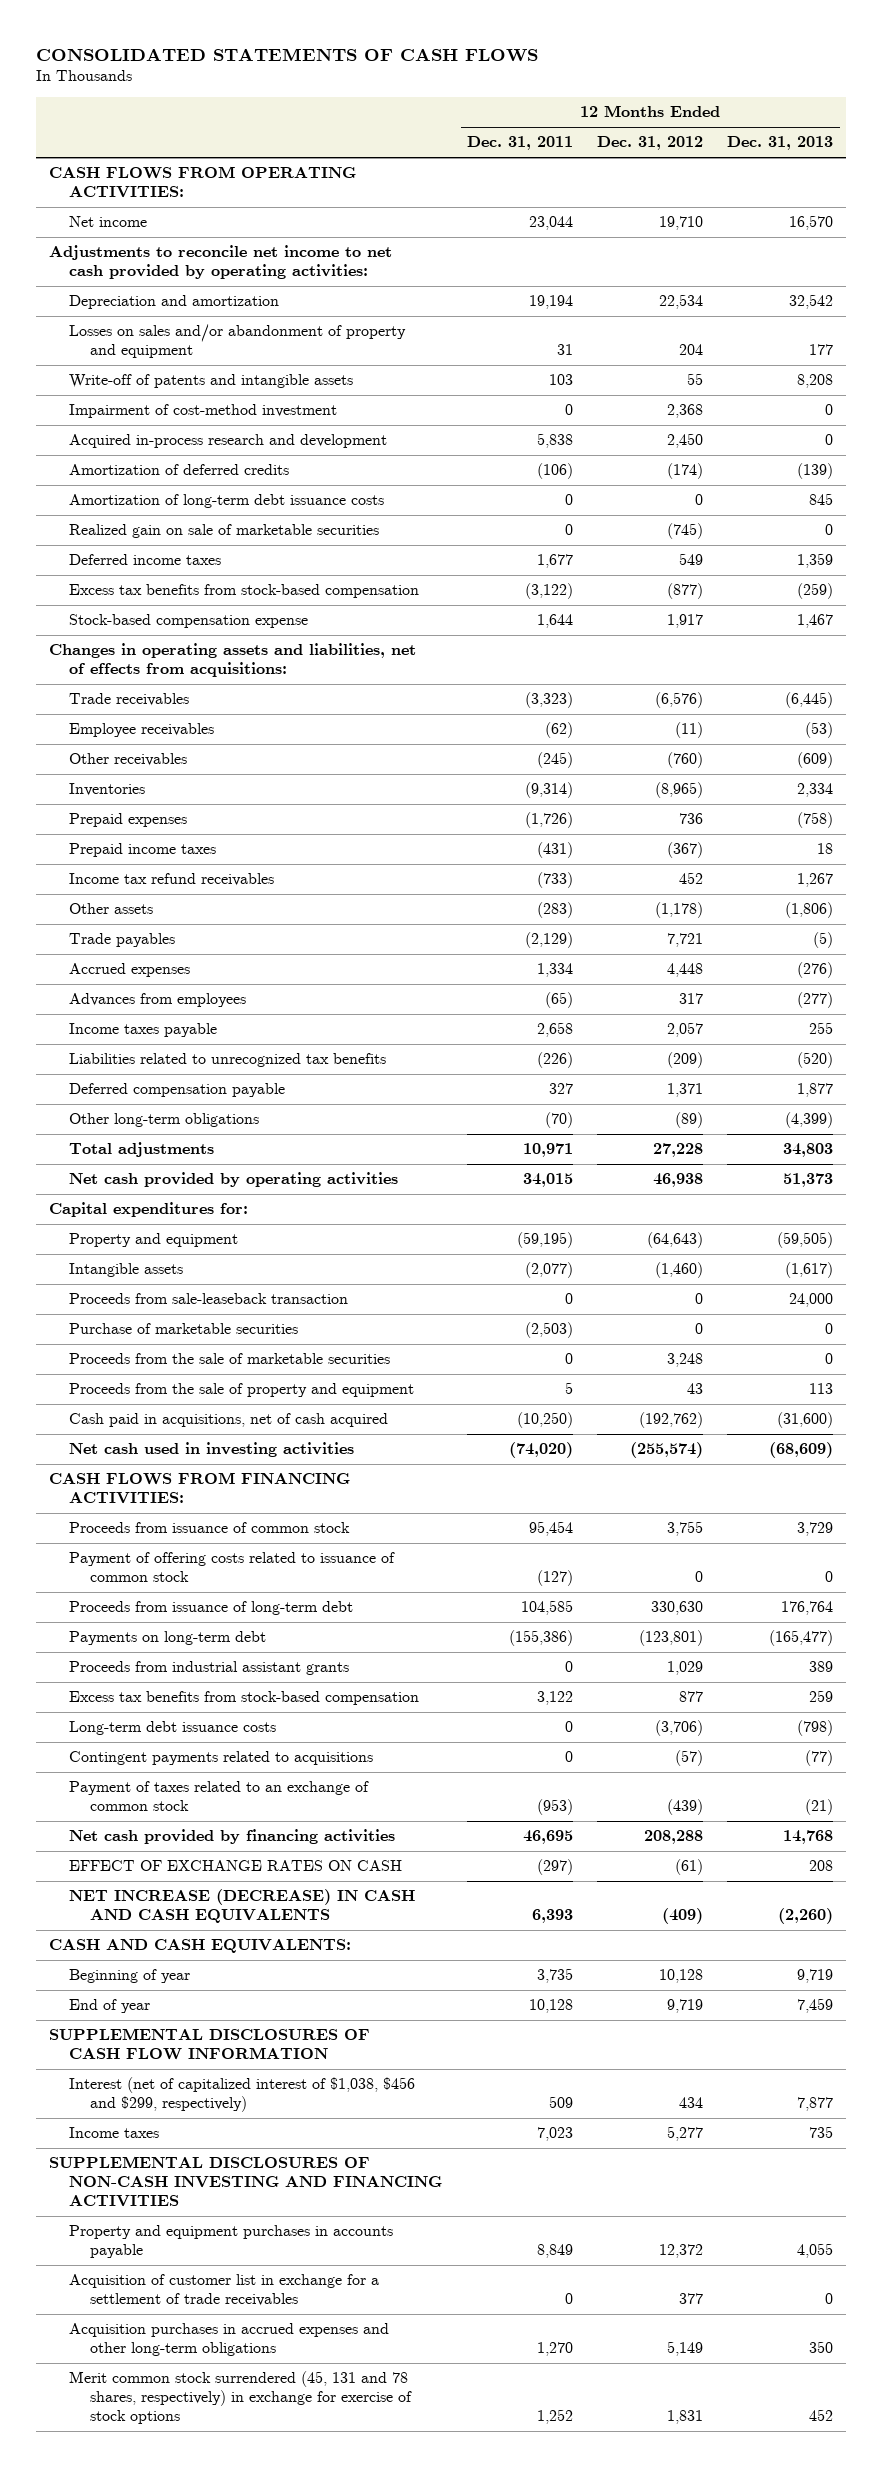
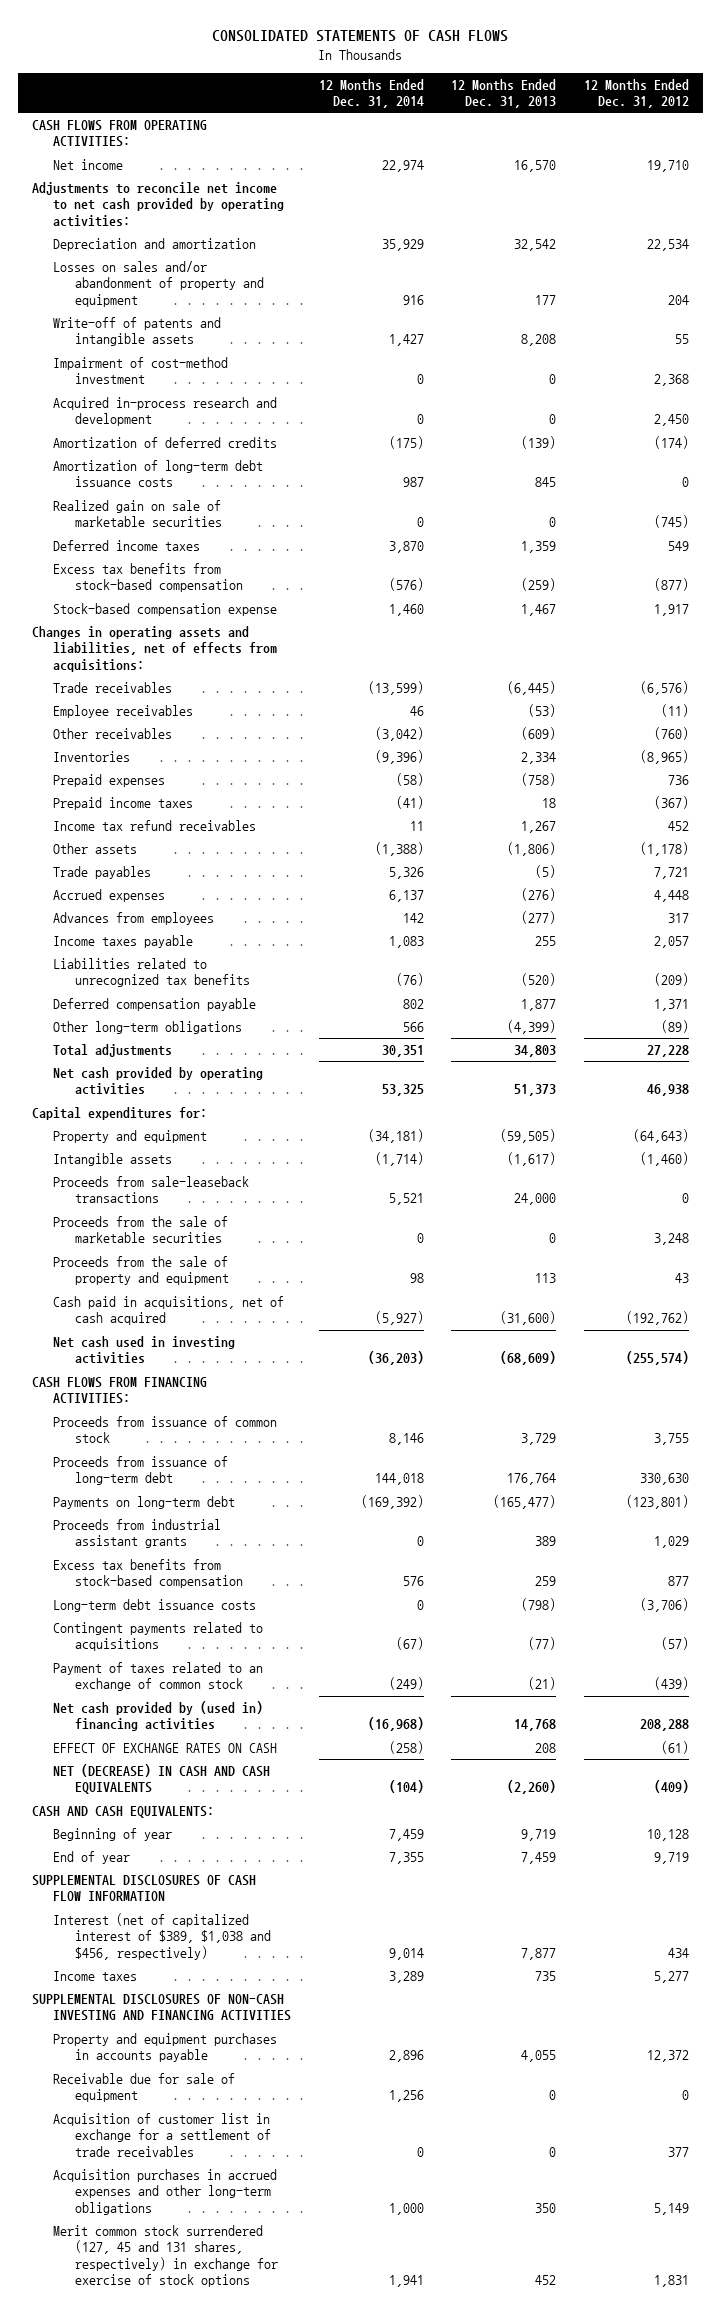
[466,136,573,151] Dec. 31, 2011 -> none
none -> [318,78,424,109] 12 Months Ended Dec. 31, 2014
[69,1323,299,1335] Purchase of marketable securities -> none
[69,1293,349,1305] Proceeds from sale-leaseback transaction -> [53,1175,250,1204] Proceeds from sale-leaseback transactions
[69,1552,396,1583] Payment of offering costs related to issuance of common stock -> none
[69,1829,396,1845] Net cash provided by financing activities -> [53,1700,264,1732] Net cash provided by (used in) financing activities
[69,1889,416,1924] NET INCREASE (DECREASE) IN CASH AND CASH EQUIVALENTS -> [53,1763,271,1795] NET (DECREASE) IN CASH AND CASH EQUIVALENTS
[69,2077,416,2113] Interest (net of capitalized interest of $1,038, $456 and $299, respectively) -> [53,1912,271,1960] Interest (net of capitalized interest of $389, $1,038 and $456, respectively)
none -> [53,2072,236,2103] Receivable due for sale of equipment
[69,2371,412,2425] Merit common stock surrendered (45, 131 and 78 shares, respectively) in exchange for exercise of stock options -> [53,2224,278,2288] Merit common stock surrendered (127, 45 and 131 shares, respectively) in exchange for exercise of stock options

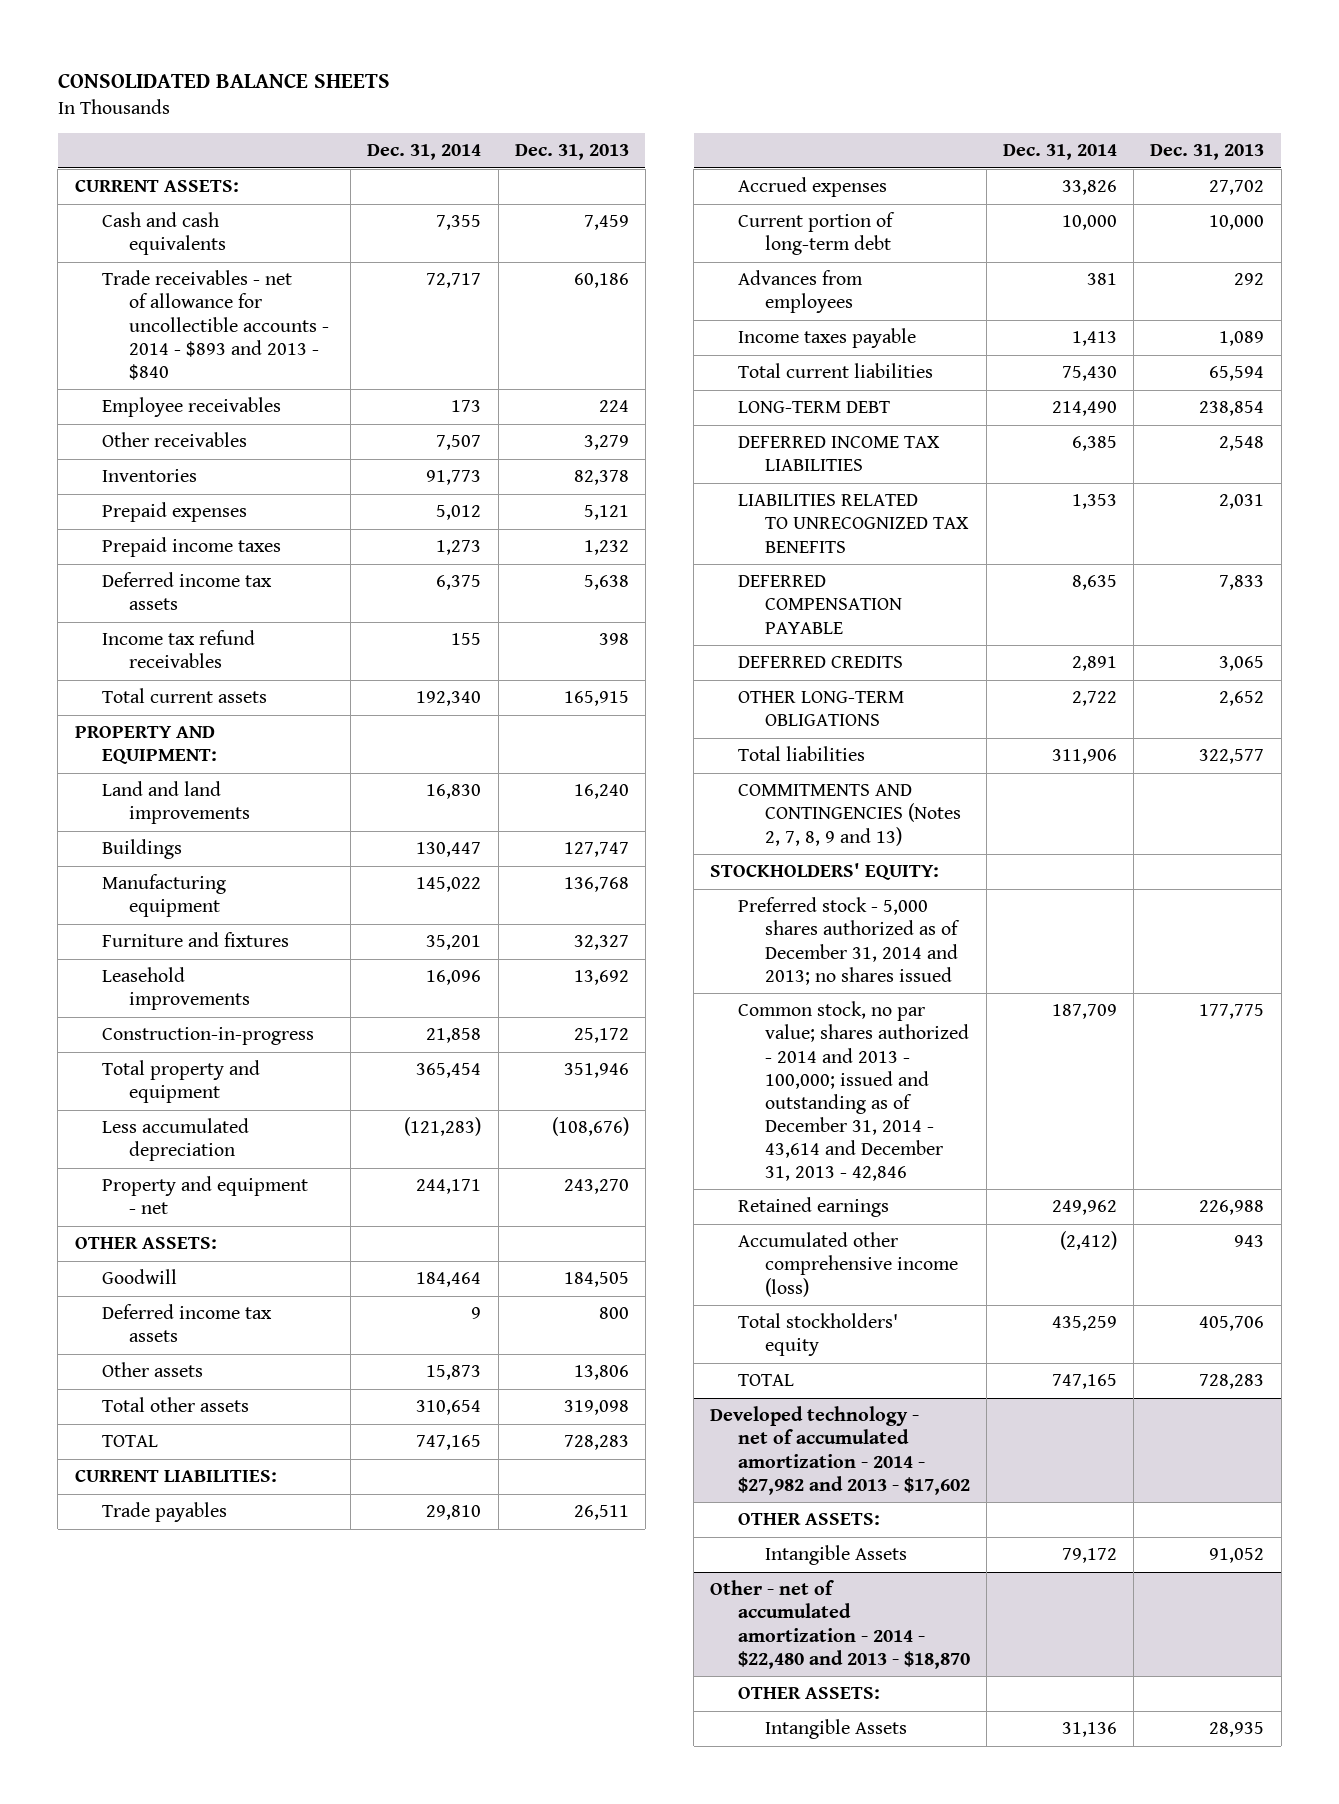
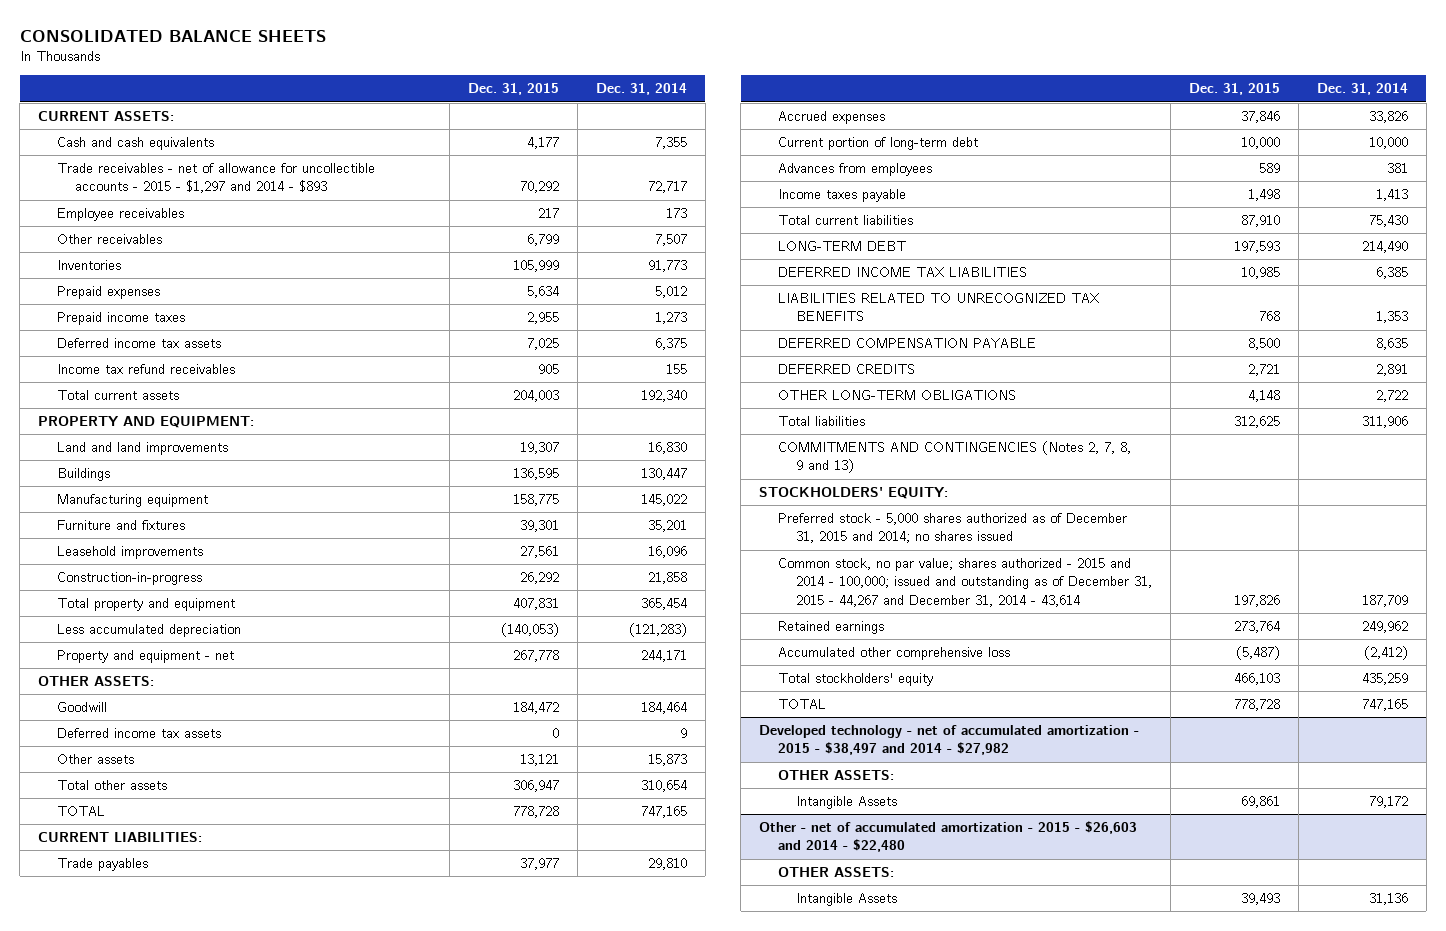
[514,144,629,161] Dec. 31, 2013 -> none
none -> [468,83,560,96] Dec. 31, 2015
[101,270,330,380] Trade receivables - net of allowance for uncollectible accounts - 2014 - $893 and 2013 - $840 -> [56,163,375,194] Trade receivables - net of allowance for uncollectible accounts - 2015 - $1,297 and 2014 - $893
[737,897,960,985] Preferred stock - 5,000 shares authorized as of December 31, 2014 and 2013; no shares issued -> [777,513,1127,544] Preferred stock - 5,000 shares authorized as of December 31, 2015 and 2014; no shares issued
[737,1001,969,1182] Common stock, no par value; shares authorized - 2014 and 2013 - 100,000; issued and outstanding as of December 31, 2014 - 43,614 and December 31, 2013 - 42,846 -> [777,558,1153,607] Common stock, no par value; shares authorized - 2015 and 2014 - 100,000; issued and outstanding as of December 31, 2015 - 44,267 and December 31, 2014 - 43,614
[737,1232,958,1297] Accumulated other comprehensive income (loss) -> [777,647,1010,661] Accumulated other comprehensive loss
[710,1406,970,1495] Developed technology - net of accumulated amortization - 2014 - $27,982 and 2013 - $17,602 -> [759,725,1140,756] Developed technology - net of accumulated amortization - 2015 - $38,497 and 2014 - $27,982
[710,1580,970,1669] Other - net of accumulated amortization - 2014 - $22,480 and 2013 - $18,870 -> [759,821,1138,853] Other - net of accumulated amortization - 2015 - $26,603 and 2014 - $22,480

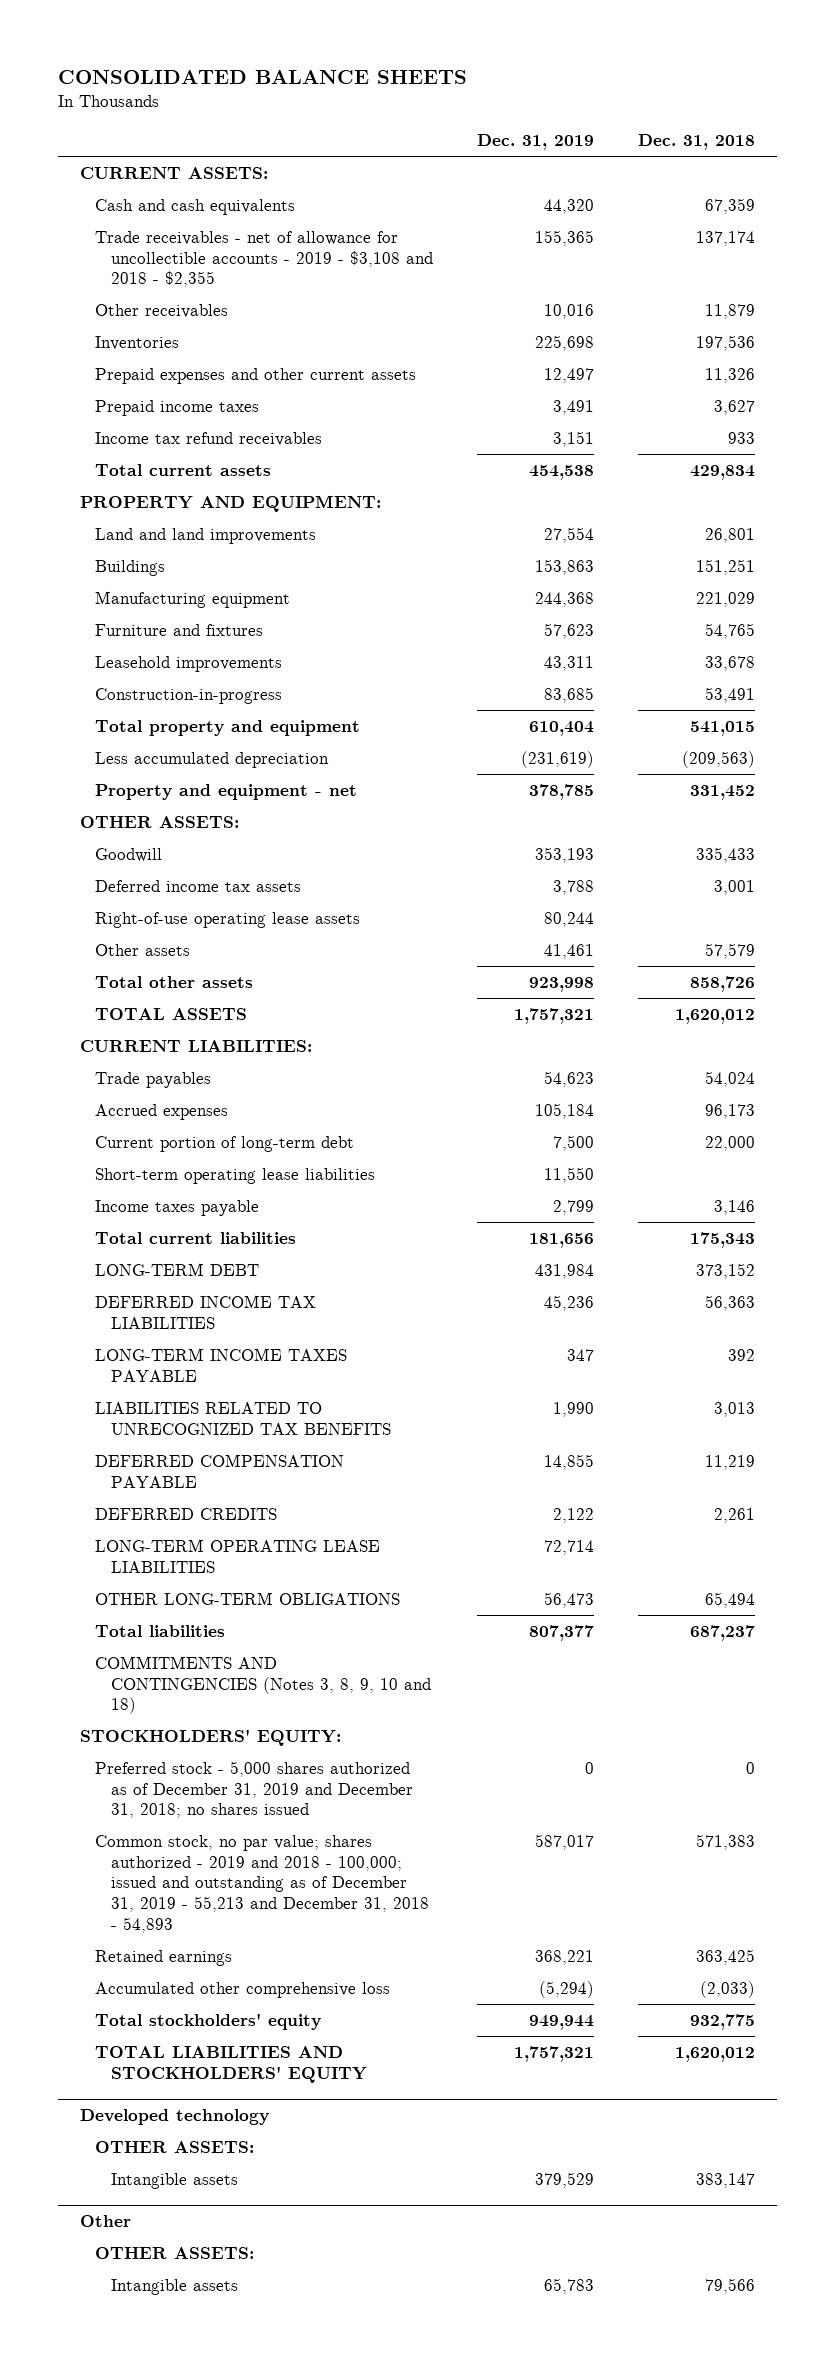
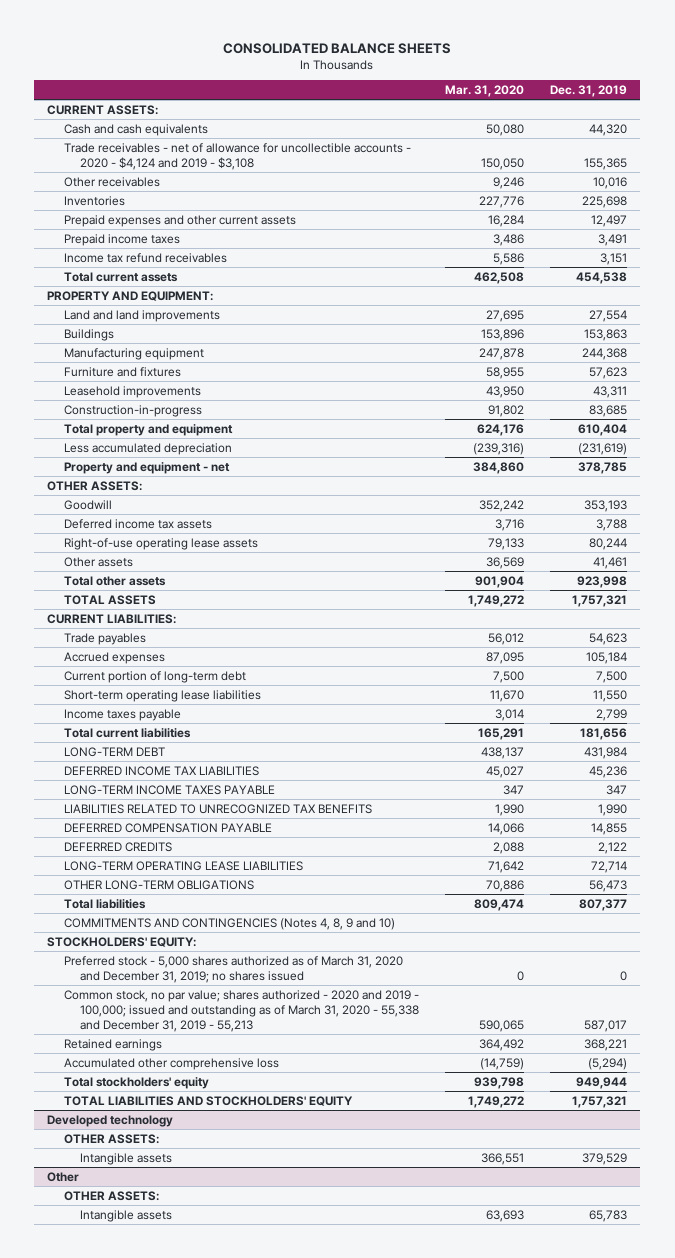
[637,134,755,151] Dec. 31, 2018 -> none
none -> [445,85,525,98] Mar. 31, 2020
[95,230,434,288] Trade receivables - net of allowance for uncollectible accounts - 2019 - $3,108 and 2018 - $2,355 -> [63,142,411,170] Trade receivables - net of allowance for uncollectible accounts - 2020 - $4,124 and 2019 - $3,108
[95,1655,432,1715] COMMITMENTS AND CONTINGENCIES (Notes 3, 8, 9, 10 and 18) -> [63,917,395,930] COMMITMENTS AND CONTINGENCIES (Notes 4, 8, 9 and 10)
[95,1760,414,1819] Preferred stock - 5,000 shares authorized as of December 31, 2019 and December 31, 2018; no shares issued -> [63,955,403,983] Preferred stock - 5,000 shares authorized as of March 31, 2020 and December 31, 2019; no shares issued
[95,1834,430,1934] Common stock, no par value; shares authorized - 2019 and 2018 - 100,000; issued and outstanding as of December 31, 2019 - 55,213 and December 31, 2018 - 54,893 -> [63,989,420,1032] Common stock, no par value; shares authorized - 2020 and 2019 - 100,000; issued and outstanding as of March 31, 2020 - 55,338 and December 31, 2019 - 55,213

